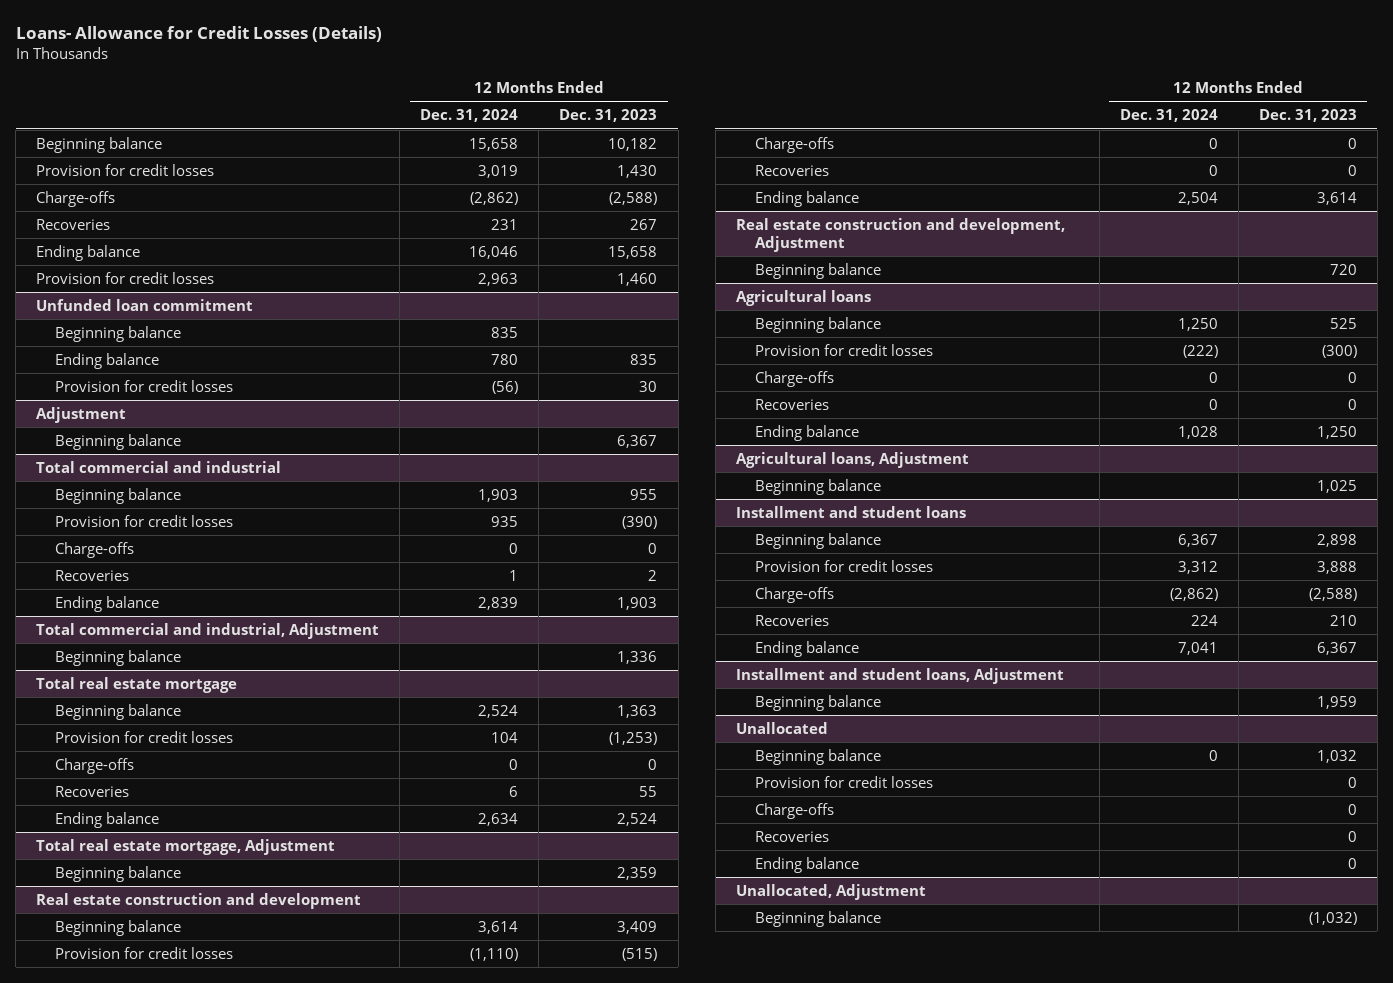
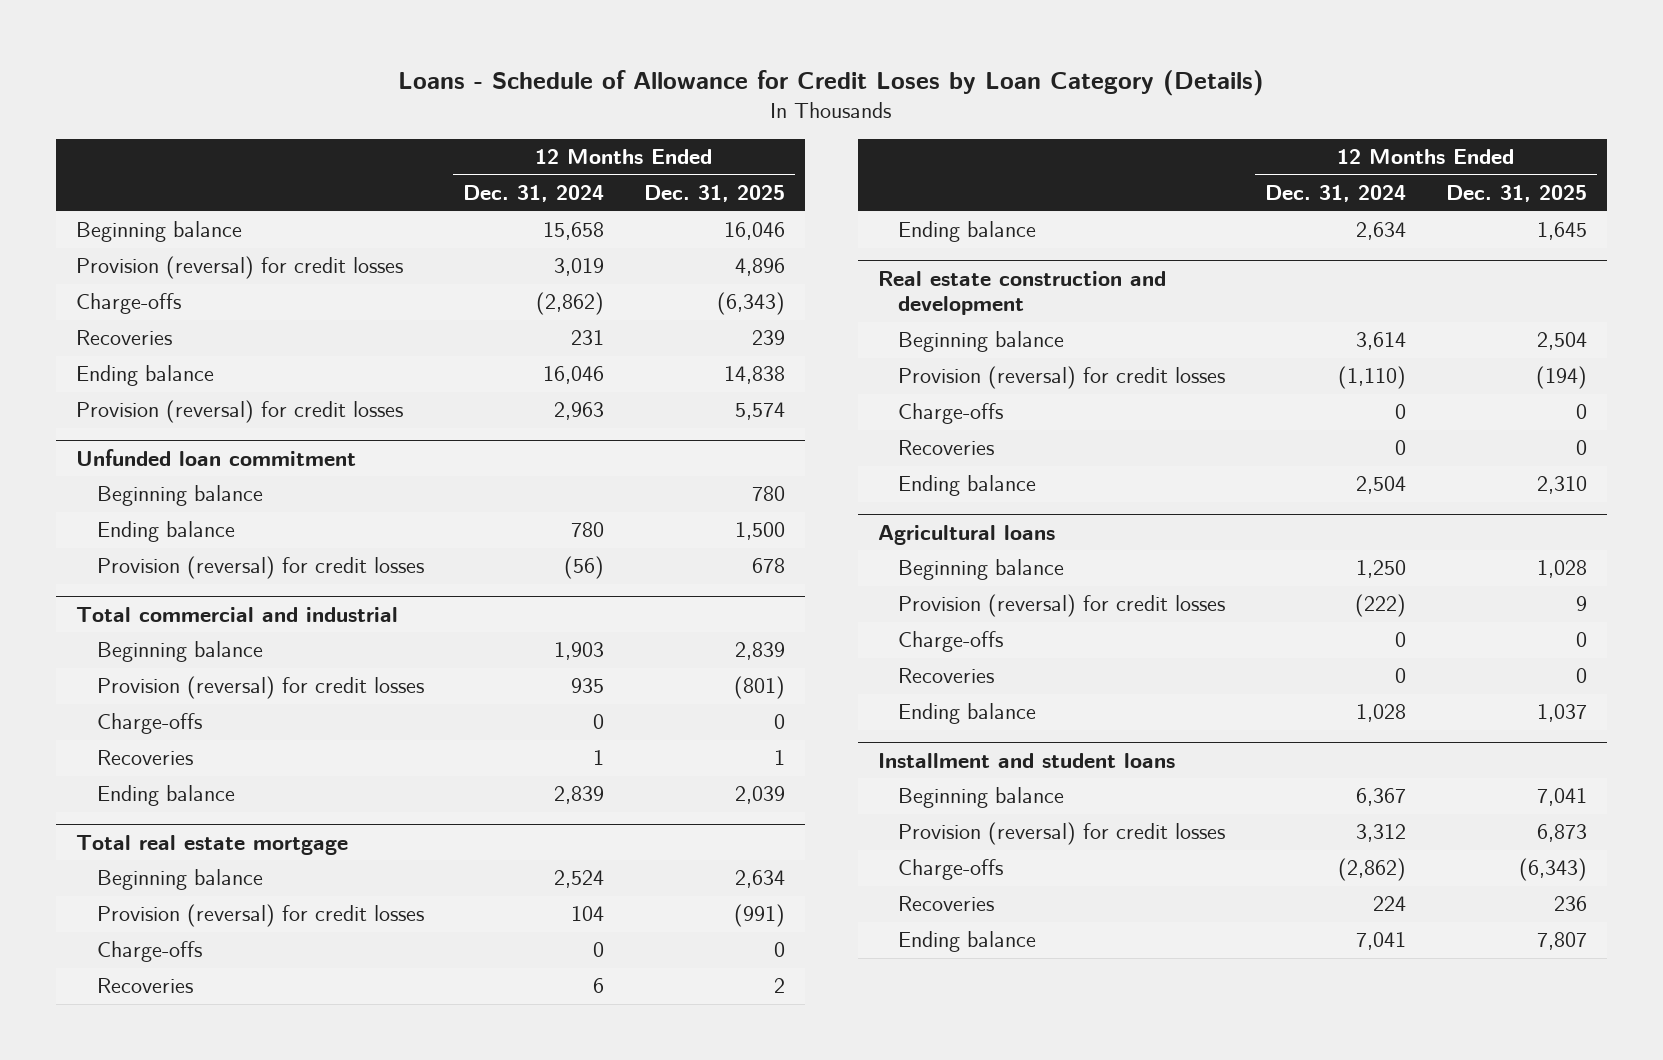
[15,25,382,42] Loans- Allowance for Credit Losses (Details) -> [398,70,1265,97] Loans - Schedule of Allowance for Credit Loses by Loan Category (Details)
[559,109,658,123] Dec. 31, 2023 -> none
none -> [644,185,786,203] Dec. 31, 2025
[36,163,215,176] Provision for credit losses -> [76,256,404,280] Provision (reversal) for credit losses
[36,271,215,284] Provision for credit losses -> [76,400,404,424] Provision (reversal) for credit losses
[55,325,182,342] Beginning balance -> none
[55,379,234,392] Provision for credit losses -> none
[36,406,127,423] Adjustment -> none
[55,352,160,369] Ending balance -> [96,521,235,543] Ending balance
none -> [96,556,424,580] Provision (reversal) for credit losses
[55,514,234,527] Provision for credit losses -> [96,676,424,700] Provision (reversal) for credit losses
[36,622,380,639] Total commercial and industrial, Adjustment -> none
[55,649,182,666] Beginning balance -> none
[55,730,234,743] Provision for credit losses -> [96,904,424,928] Provision (reversal) for credit losses
[36,838,336,855] Total real estate mortgage, Adjustment -> none
[55,865,182,882] Beginning balance -> none
[55,946,234,959] Provision for credit losses -> [898,366,1226,390] Provision (reversal) for credit losses
[735,217,1065,252] Real estate construction and development, Adjustment -> none
[754,262,881,279] Beginning balance -> none
[754,343,933,356] Provision for credit losses -> [898,594,1226,618] Provision (reversal) for credit losses
[735,451,969,468] Agricultural loans, Adjustment -> none
[754,478,881,495] Beginning balance -> none
[754,559,933,572] Provision for credit losses -> [898,822,1226,846] Provision (reversal) for credit losses
[735,667,1064,684] Installment and student loans, Adjustment -> none
[754,694,881,711] Beginning balance -> none
[735,721,828,734] Unallocated -> none
[754,748,881,765] Beginning balance -> none
[754,775,933,788] Provision for credit losses -> none
[754,802,834,819] Charge-offs -> none
[754,830,829,842] Recoveries -> none
[754,856,859,873] Ending balance -> none
[735,883,926,900] Unallocated, Adjustment -> none
[754,910,881,927] Beginning balance -> none

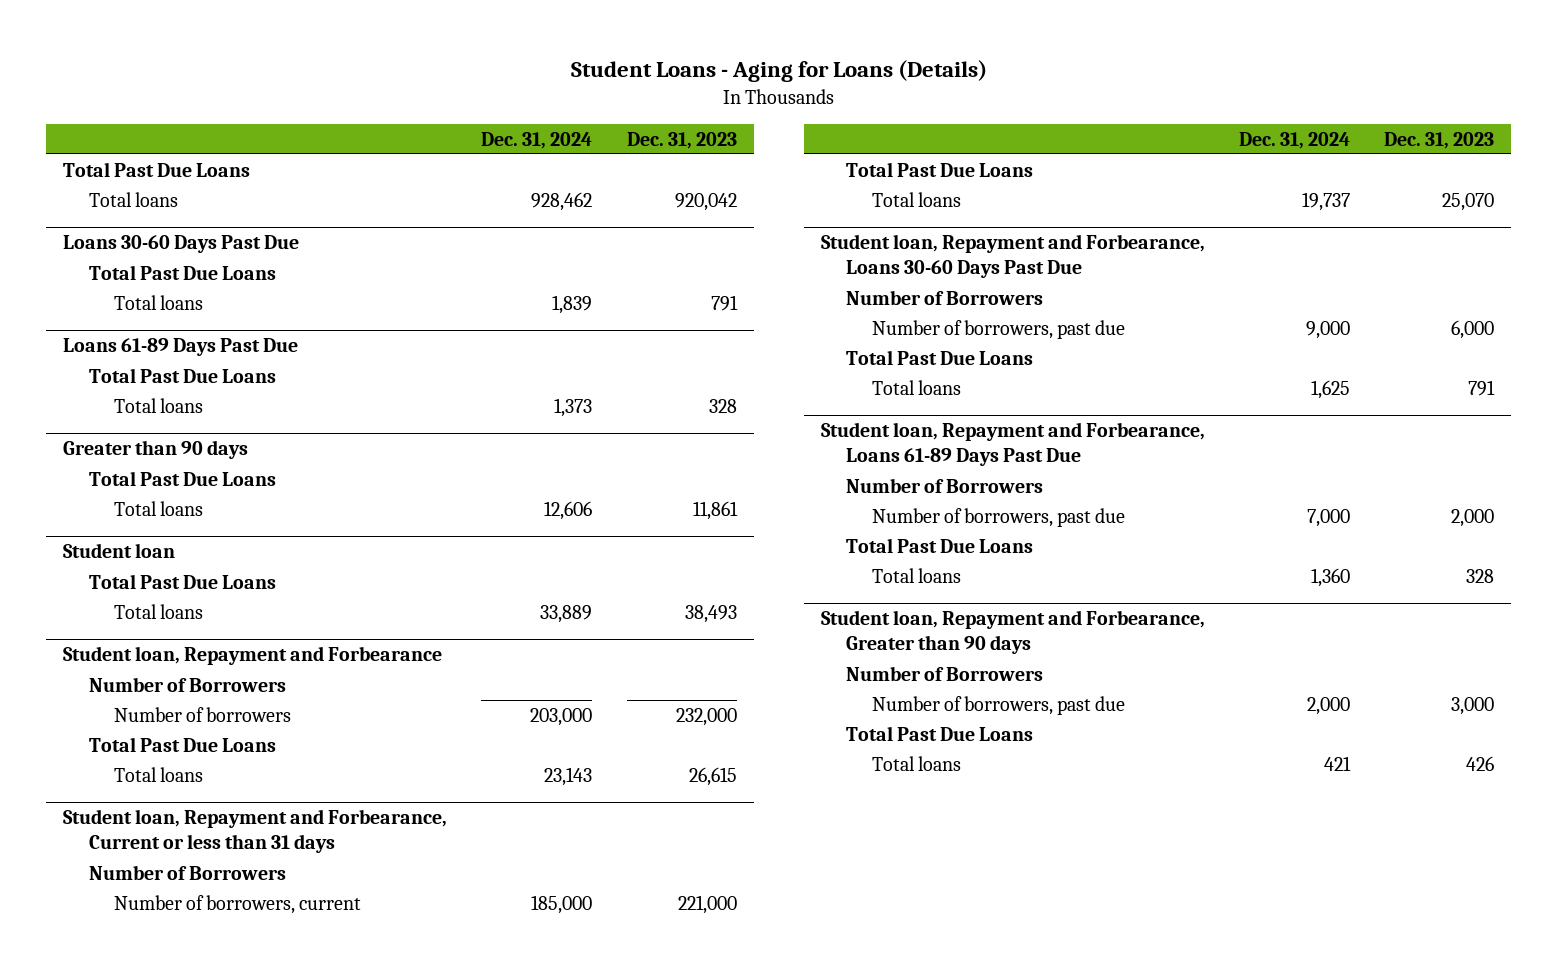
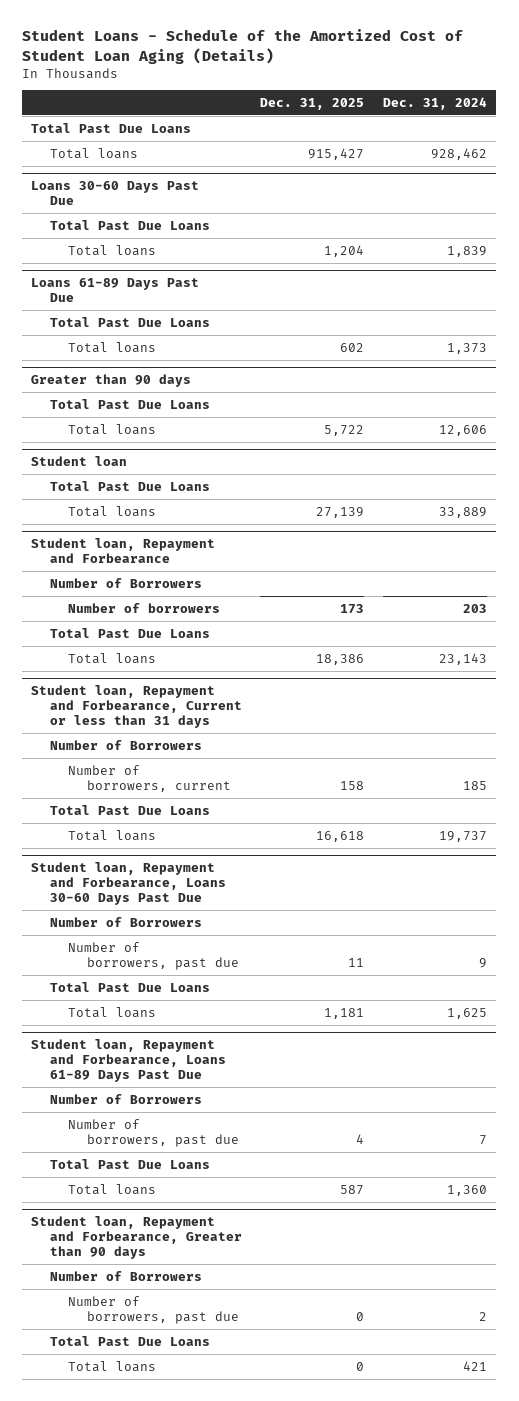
[570,59,987,82] Student Loans - Aging for Loans (Details) -> [22,29,464,64] Student Loans - Schedule of the Amortized Cost of Student Loan Aging (Details)
[626,131,737,149] Dec. 31, 2023 -> none
none -> [260,97,365,110] Dec. 31, 2025
[530,707,593,726] 203,000 -> [463,603,488,613] 203
[531,894,593,914] 185,000 -> [463,780,488,790] 185
[1305,320,1350,339] 9,000 -> [479,957,488,968] 9
[1306,508,1350,527] 7,000 -> [479,1134,488,1145] 7
[1306,696,1350,715] 2,000 -> [479,1311,488,1321] 2

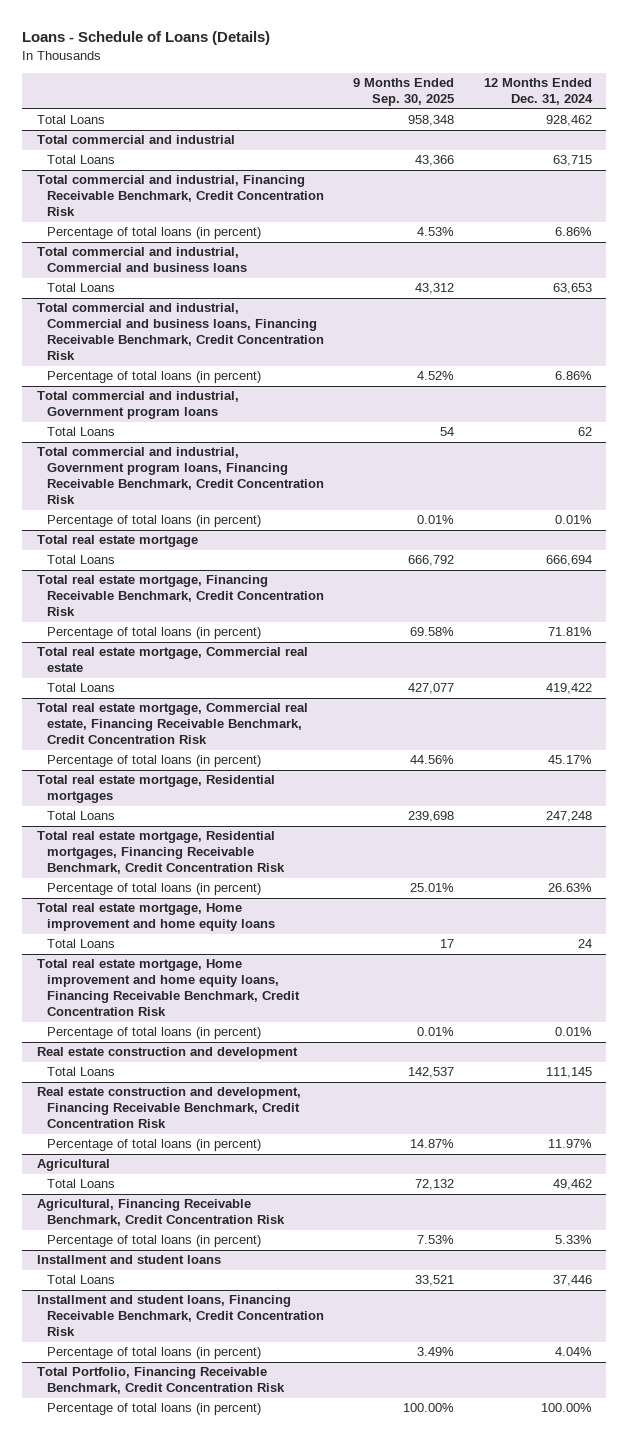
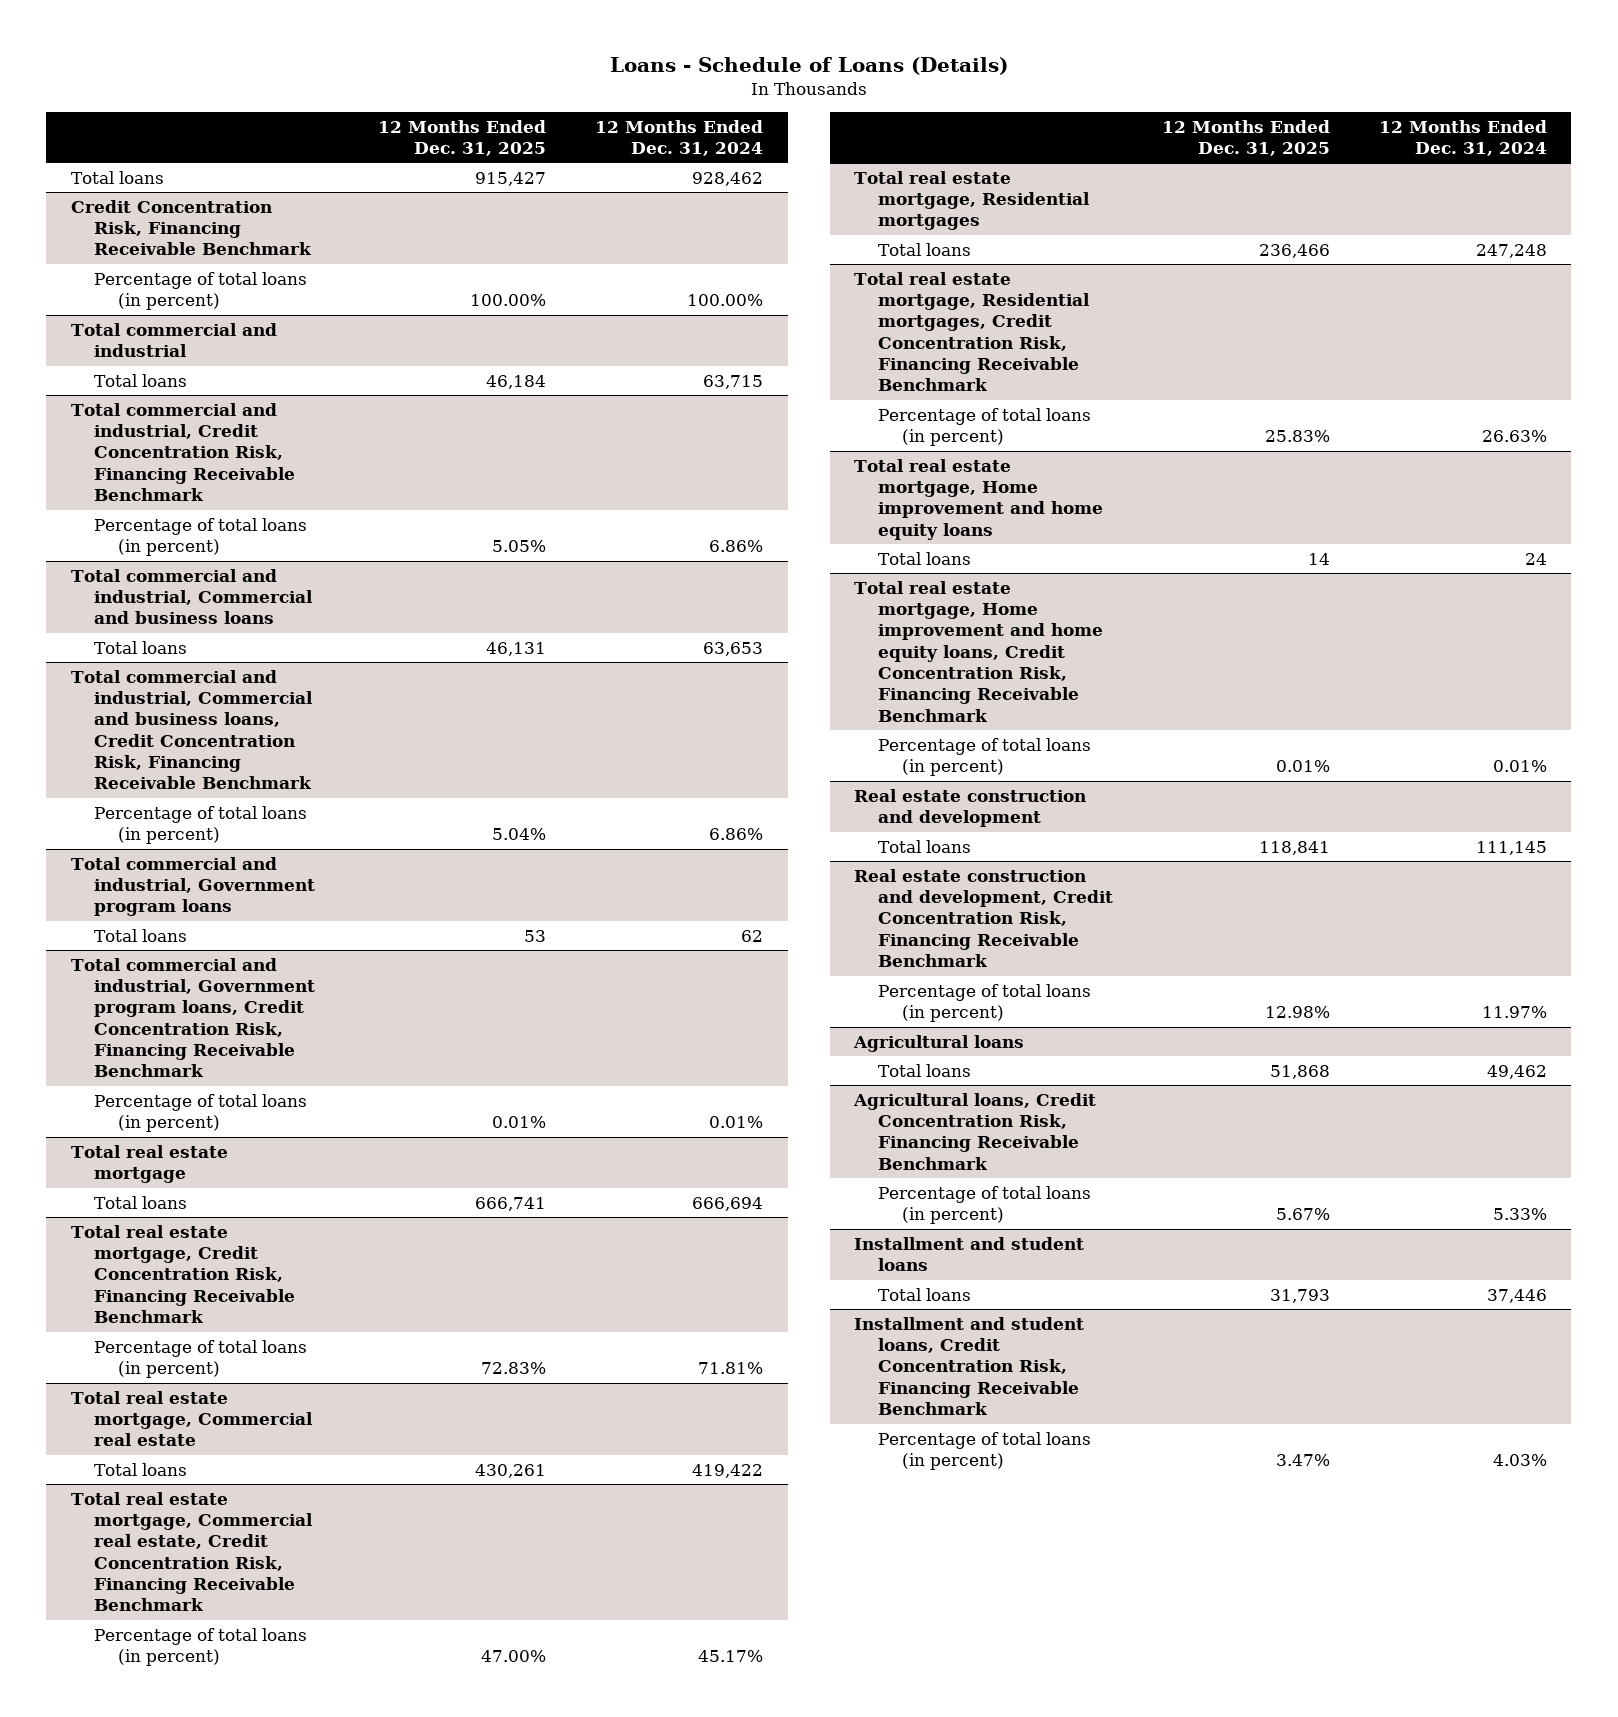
[353,78,455,107] 9 Months Ended Sep. 30, 2025 -> none
none -> [378,119,547,156] 12 Months Ended Dec. 31, 2025
[37,115,106,125] Total Loans -> [70,170,164,184] Total loans
none -> [70,199,313,256] Credit Concentration Risk, Financing Receivable Benchmark
none -> [94,271,308,311] Percentage of total loans (in percent)
[46,155,115,165] Total Loans -> [94,373,188,387] Total loans
[37,175,324,217] Total commercial and industrial, Financing Receivable Benchmark, Credit Concentration Risk -> [70,402,296,502] Total commercial and industrial, Credit Concentration Risk, Financing Receivable Benchmark
[46,283,115,293] Total Loans -> [94,640,188,654] Total loans
[37,303,324,361] Total commercial and industrial, Commercial and business loans, Financing Receivable Benchmark, Credit Concentration Risk -> [70,669,314,790] Total commercial and industrial, Commercial and business loans, Credit Concentration Risk, Financing Receivable Benchmark
[46,427,115,437] Total Loans -> [94,928,188,942] Total loans
[37,447,324,505] Total commercial and industrial, Government program loans, Financing Receivable Benchmark, Credit Concentration Risk -> [70,957,316,1078] Total commercial and industrial, Government program loans, Credit Concentration Risk, Financing Receivable Benchmark
[46,555,115,565] Total Loans -> [94,1195,188,1209] Total loans
[37,575,324,617] Total real estate mortgage, Financing Receivable Benchmark, Credit Concentration Risk -> [70,1224,296,1324] Total real estate mortgage, Credit Concentration Risk, Financing Receivable Benchmark
[46,683,115,693] Total Loans -> [94,1462,188,1476] Total loans
[37,703,309,745] Total real estate mortgage, Commercial real estate, Financing Receivable Benchmark, Credit Concentration Risk -> [70,1491,314,1612] Total real estate mortgage, Commercial real estate, Credit Concentration Risk, Financing Receivable Benchmark
[46,811,115,821] Total Loans -> [878,242,972,256] Total loans
[37,831,285,875] Total real estate mortgage, Residential mortgages, Financing Receivable Benchmark, Credit Concentration Risk -> [854,271,1091,392] Total real estate mortgage, Residential mortgages, Credit Concentration Risk, Financing Receivable Benchmark
[46,939,115,949] Total Loans -> [878,551,972,565] Total loans
[37,959,300,1017] Total real estate mortgage, Home improvement and home equity loans, Financing Receivable Benchmark, Credit Concentration Risk -> [854,580,1104,722] Total real estate mortgage, Home improvement and home equity loans, Credit Concentration Risk, Financing Receivable Benchmark
[46,1067,115,1077] Total Loans -> [878,839,972,853] Total loans
[37,1087,302,1129] Real estate construction and development, Financing Receivable Benchmark, Credit Concentration Risk -> [854,868,1114,968] Real estate construction and development, Credit Concentration Risk, Financing Receivable Benchmark
[37,1159,111,1172] Agricultural -> [853,1034,1025,1052] Agricultural loans
[46,1179,115,1189] Total Loans -> [878,1063,972,1077] Total loans
[37,1199,285,1227] Agricultural, Financing Receivable Benchmark, Credit Concentration Risk -> [853,1092,1097,1170] Agricultural loans, Credit Concentration Risk, Financing Receivable Benchmark
[37,1367,285,1395] Total Portfolio, Financing Receivable Benchmark, Credit Concentration Risk -> none
[46,1403,261,1416] Percentage of total loans (in percent) -> none
[46,1275,115,1285] Total Loans -> [878,1287,972,1301] Total loans
[37,1295,324,1337] Installment and student loans, Financing Receivable Benchmark, Credit Concentration Risk -> [854,1316,1085,1416] Installment and student loans, Credit Concentration Risk, Financing Receivable Benchmark
[554,1347,592,1357] 4.04% -> [1492,1454,1547,1467] 4.03%

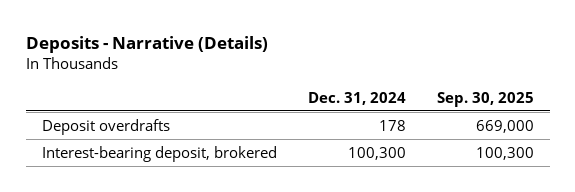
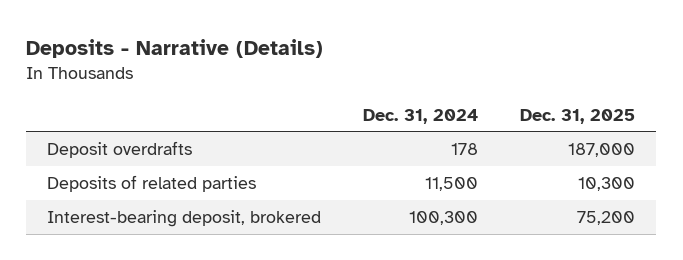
[436,91,534,107] Sep. 30, 2025 -> none
none -> [520,108,636,124] Dec. 31, 2025
none -> [47,175,257,193] Deposits of related parties

